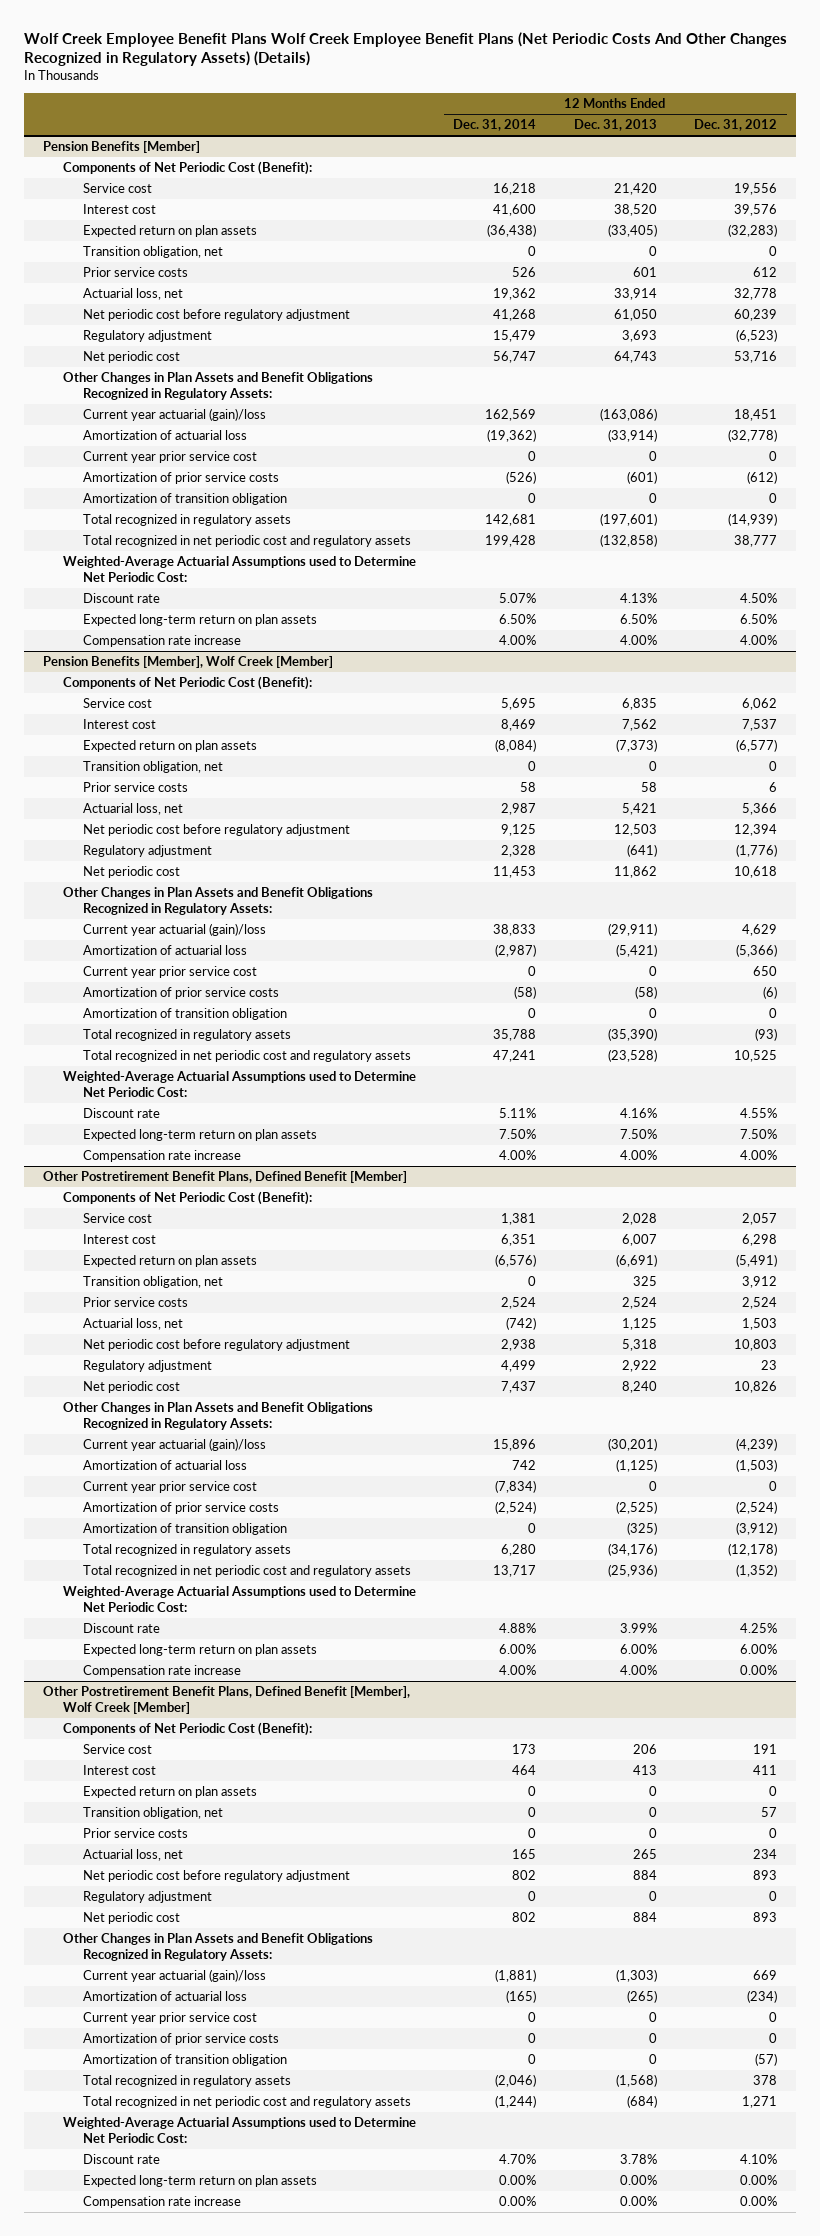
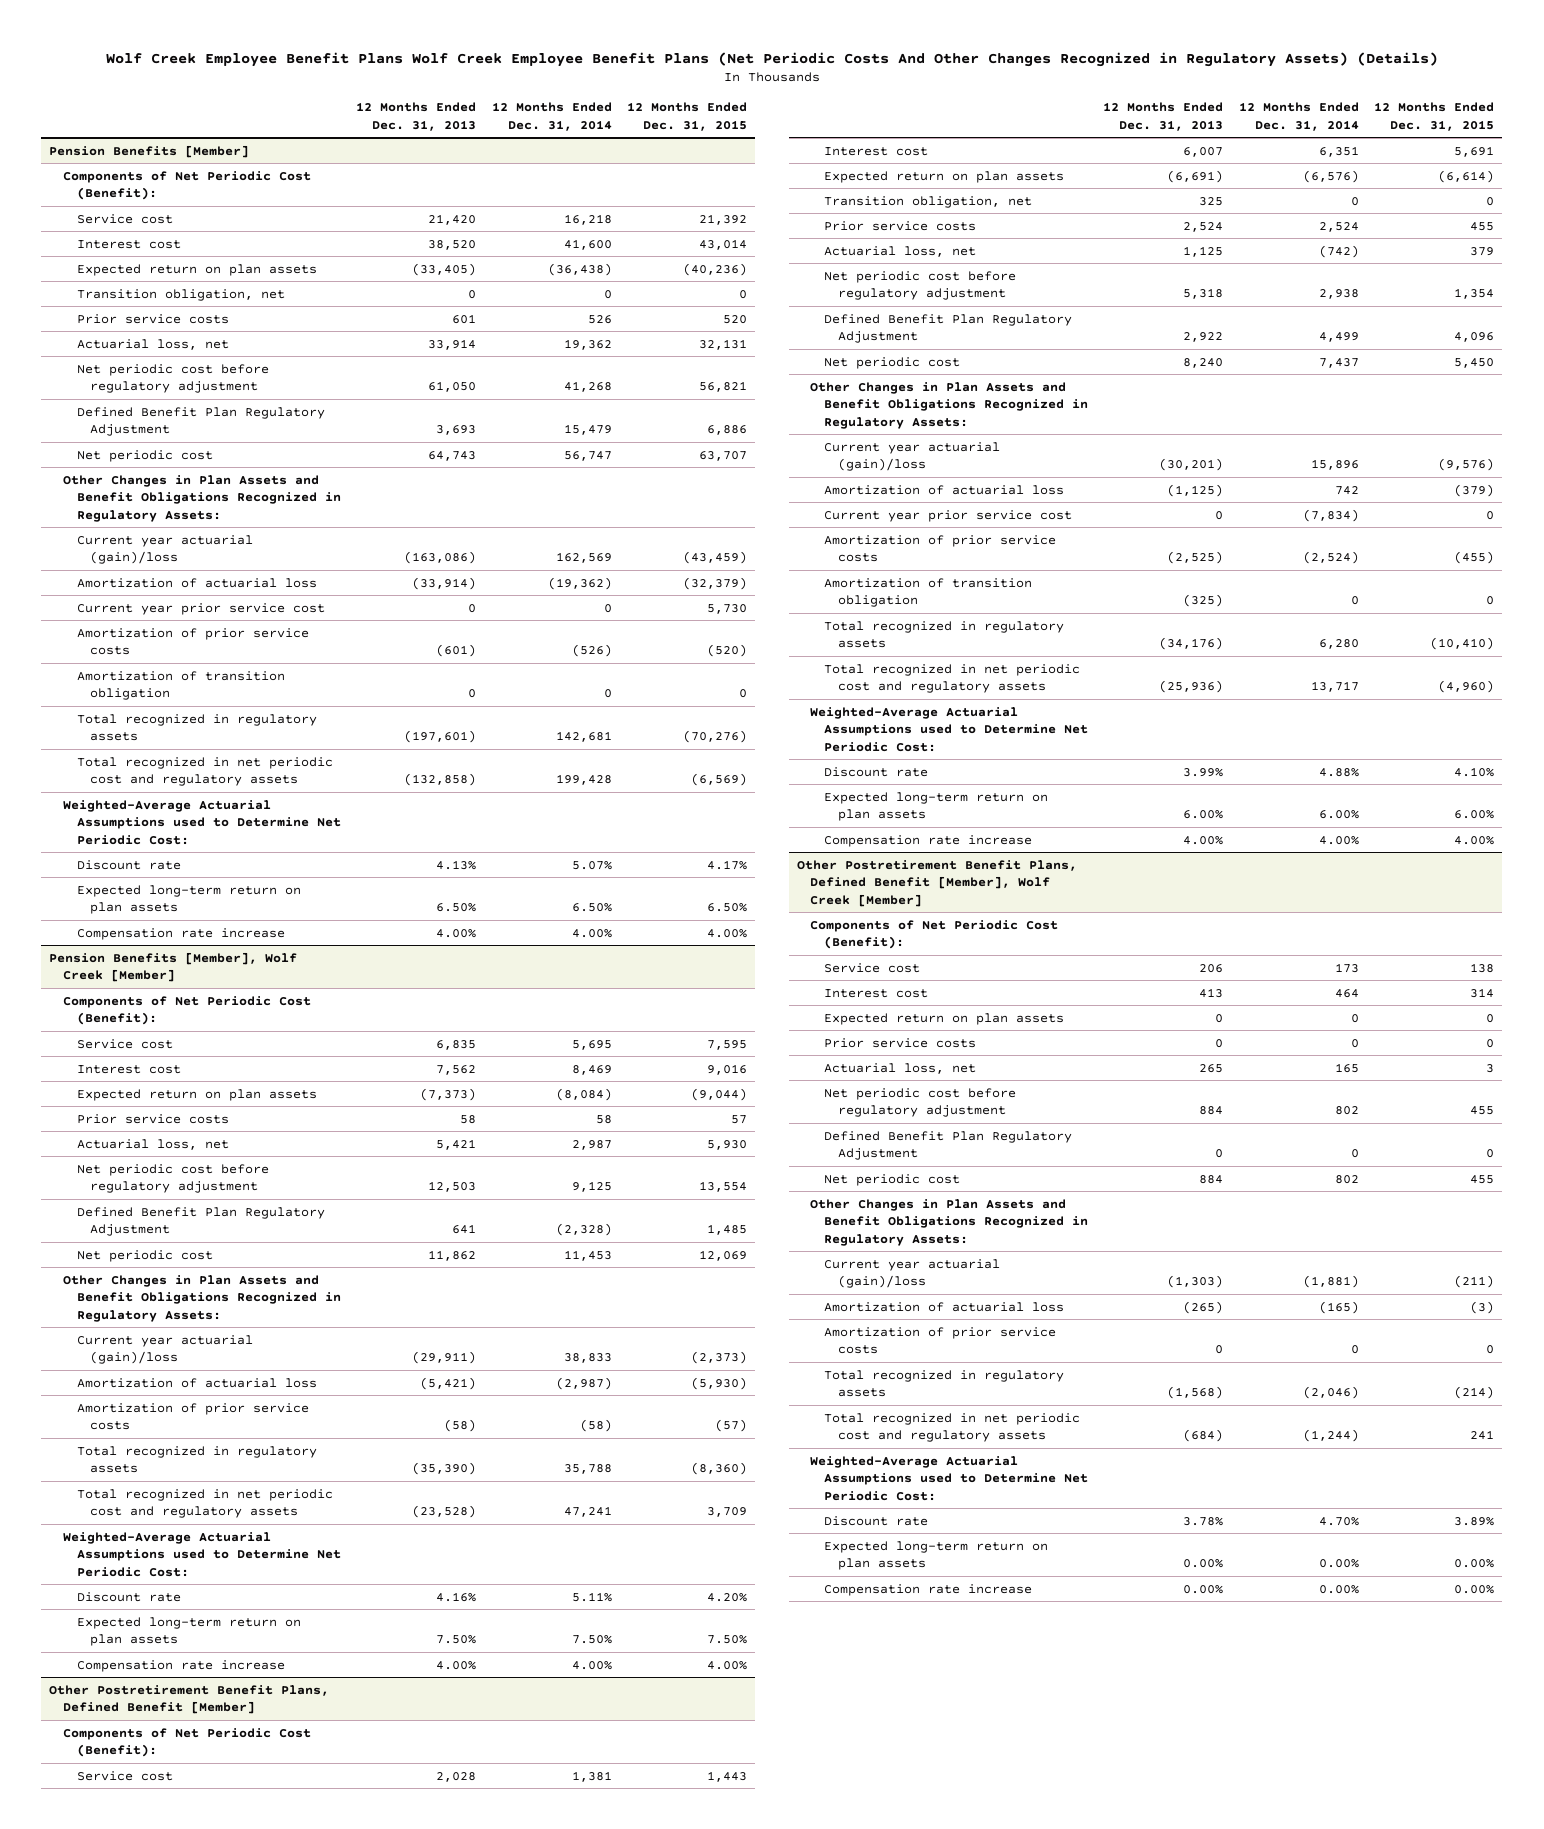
[694,119,778,132] Dec. 31, 2012 -> none
none -> [627,102,748,131] 12 Months Ended Dec. 31, 2015
[82,330,212,343] Regulatory adjustment -> [76,406,325,437] Defined Benefit Plan Regulatory Adjustment
[82,761,223,774] Transition obligation, net -> none
[82,845,212,858] Regulatory adjustment -> [76,1206,325,1237] Defined Benefit Plan Regulatory Adjustment
[501,845,537,858] 2,328 -> [555,1223,612,1237] (2,328)
[626,844,657,858] (641) -> [452,1224,477,1235] 641
[82,966,257,979] Current year prior service cost -> none
[82,1008,287,1021] Amortization of transition obligation -> none
[82,1360,212,1373] Regulatory adjustment -> [823,313,1072,344] Defined Benefit Plan Regulatory Adjustment
[82,1807,223,1820] Transition obligation, net -> none
[82,1891,212,1904] Regulatory adjustment -> [823,1130,1072,1161] Defined Benefit Plan Regulatory Adjustment
[82,2012,257,2025] Current year prior service cost -> none
[82,2054,287,2067] Amortization of transition obligation -> none

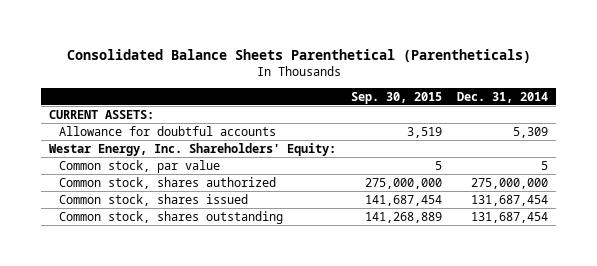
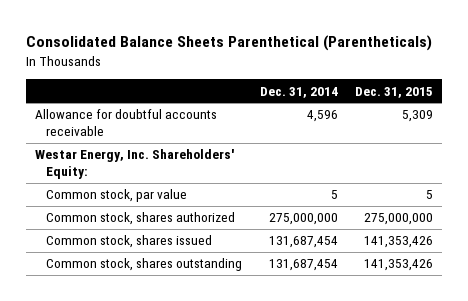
[351,91,443,104] Sep. 30, 2015 -> none
none -> [354,86,433,98] Dec. 31, 2015
[48,109,154,119] CURRENT ASSETS: -> none
[59,125,277,136] Allowance for doubtful accounts -> [34,109,217,137] Allowance for doubtful accounts receivable
[513,126,549,138] 5,309 -> [306,110,338,123] 4,596

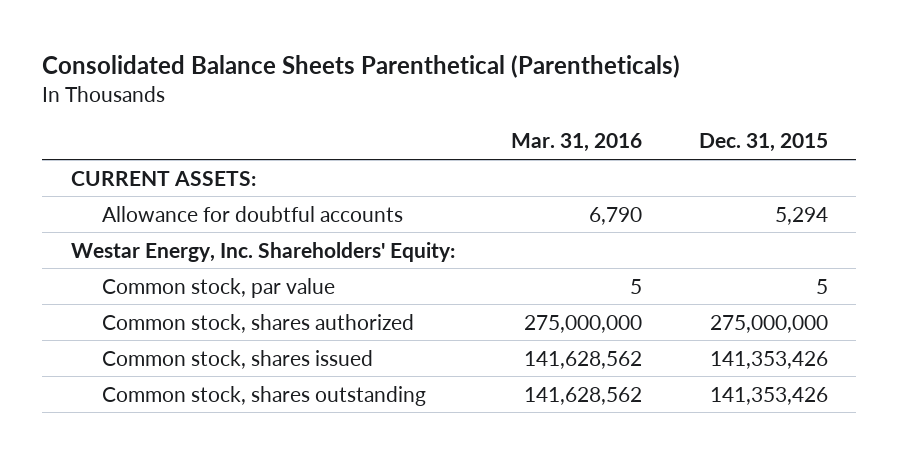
[259,86,338,98] Dec. 31, 2014 -> none
none -> [511,133,643,153] Mar. 31, 2016
none -> [70,170,256,186] CURRENT ASSETS:
[34,109,217,137] Allowance for doubtful accounts receivable -> [101,205,403,222] Allowance for doubtful accounts
[401,110,433,123] 5,309 -> [775,206,829,225] 5,294

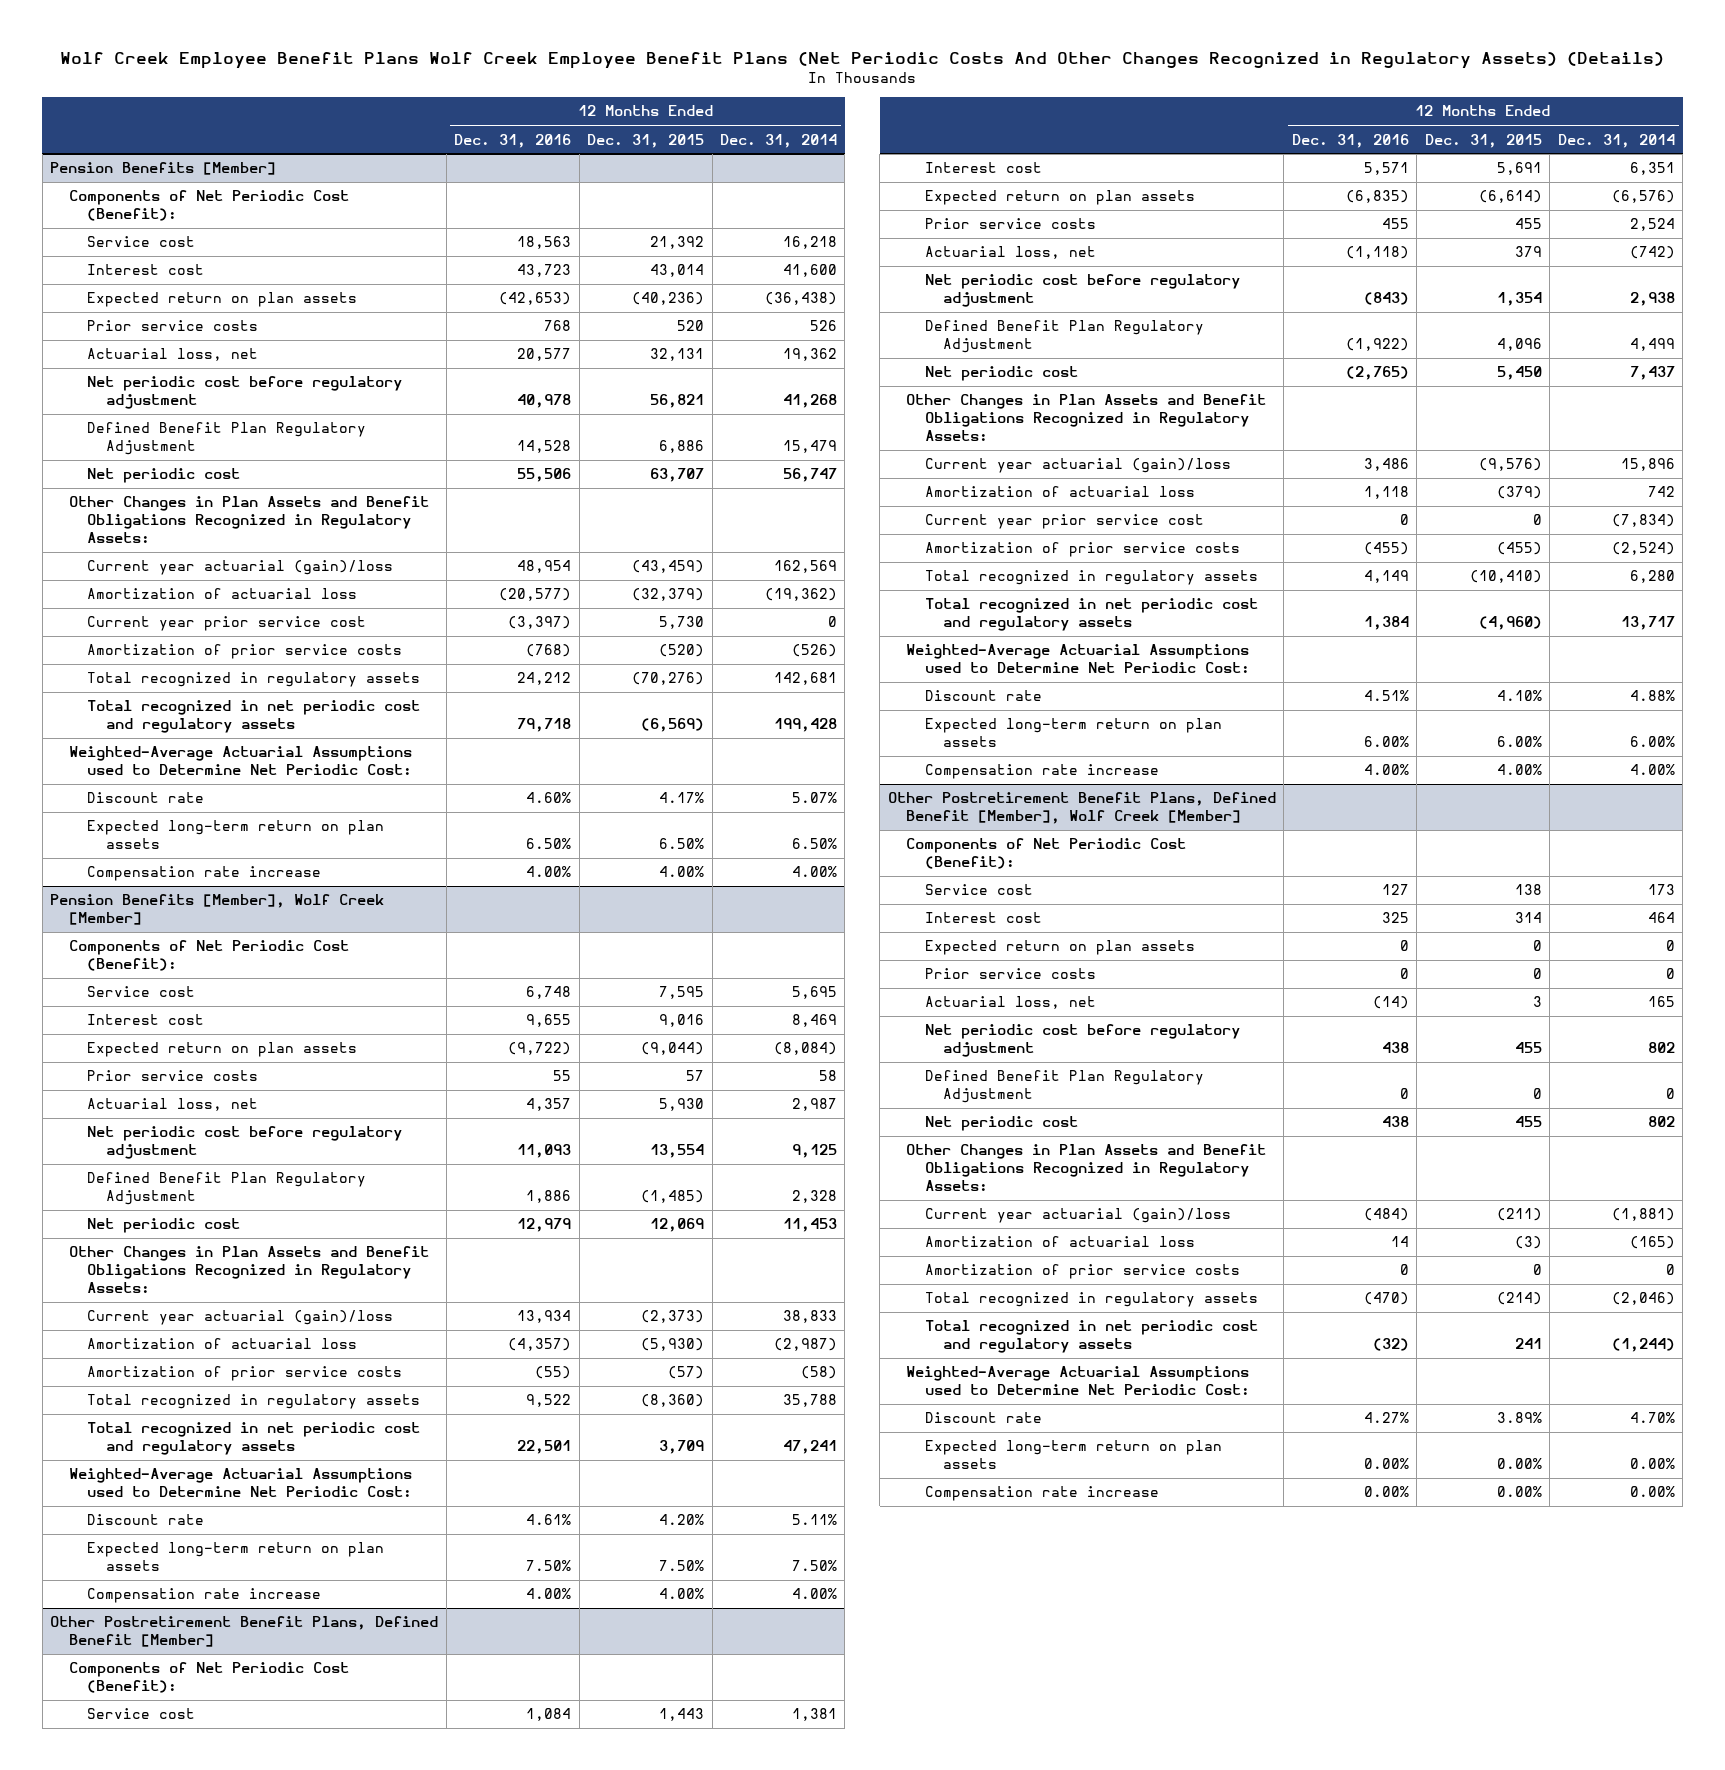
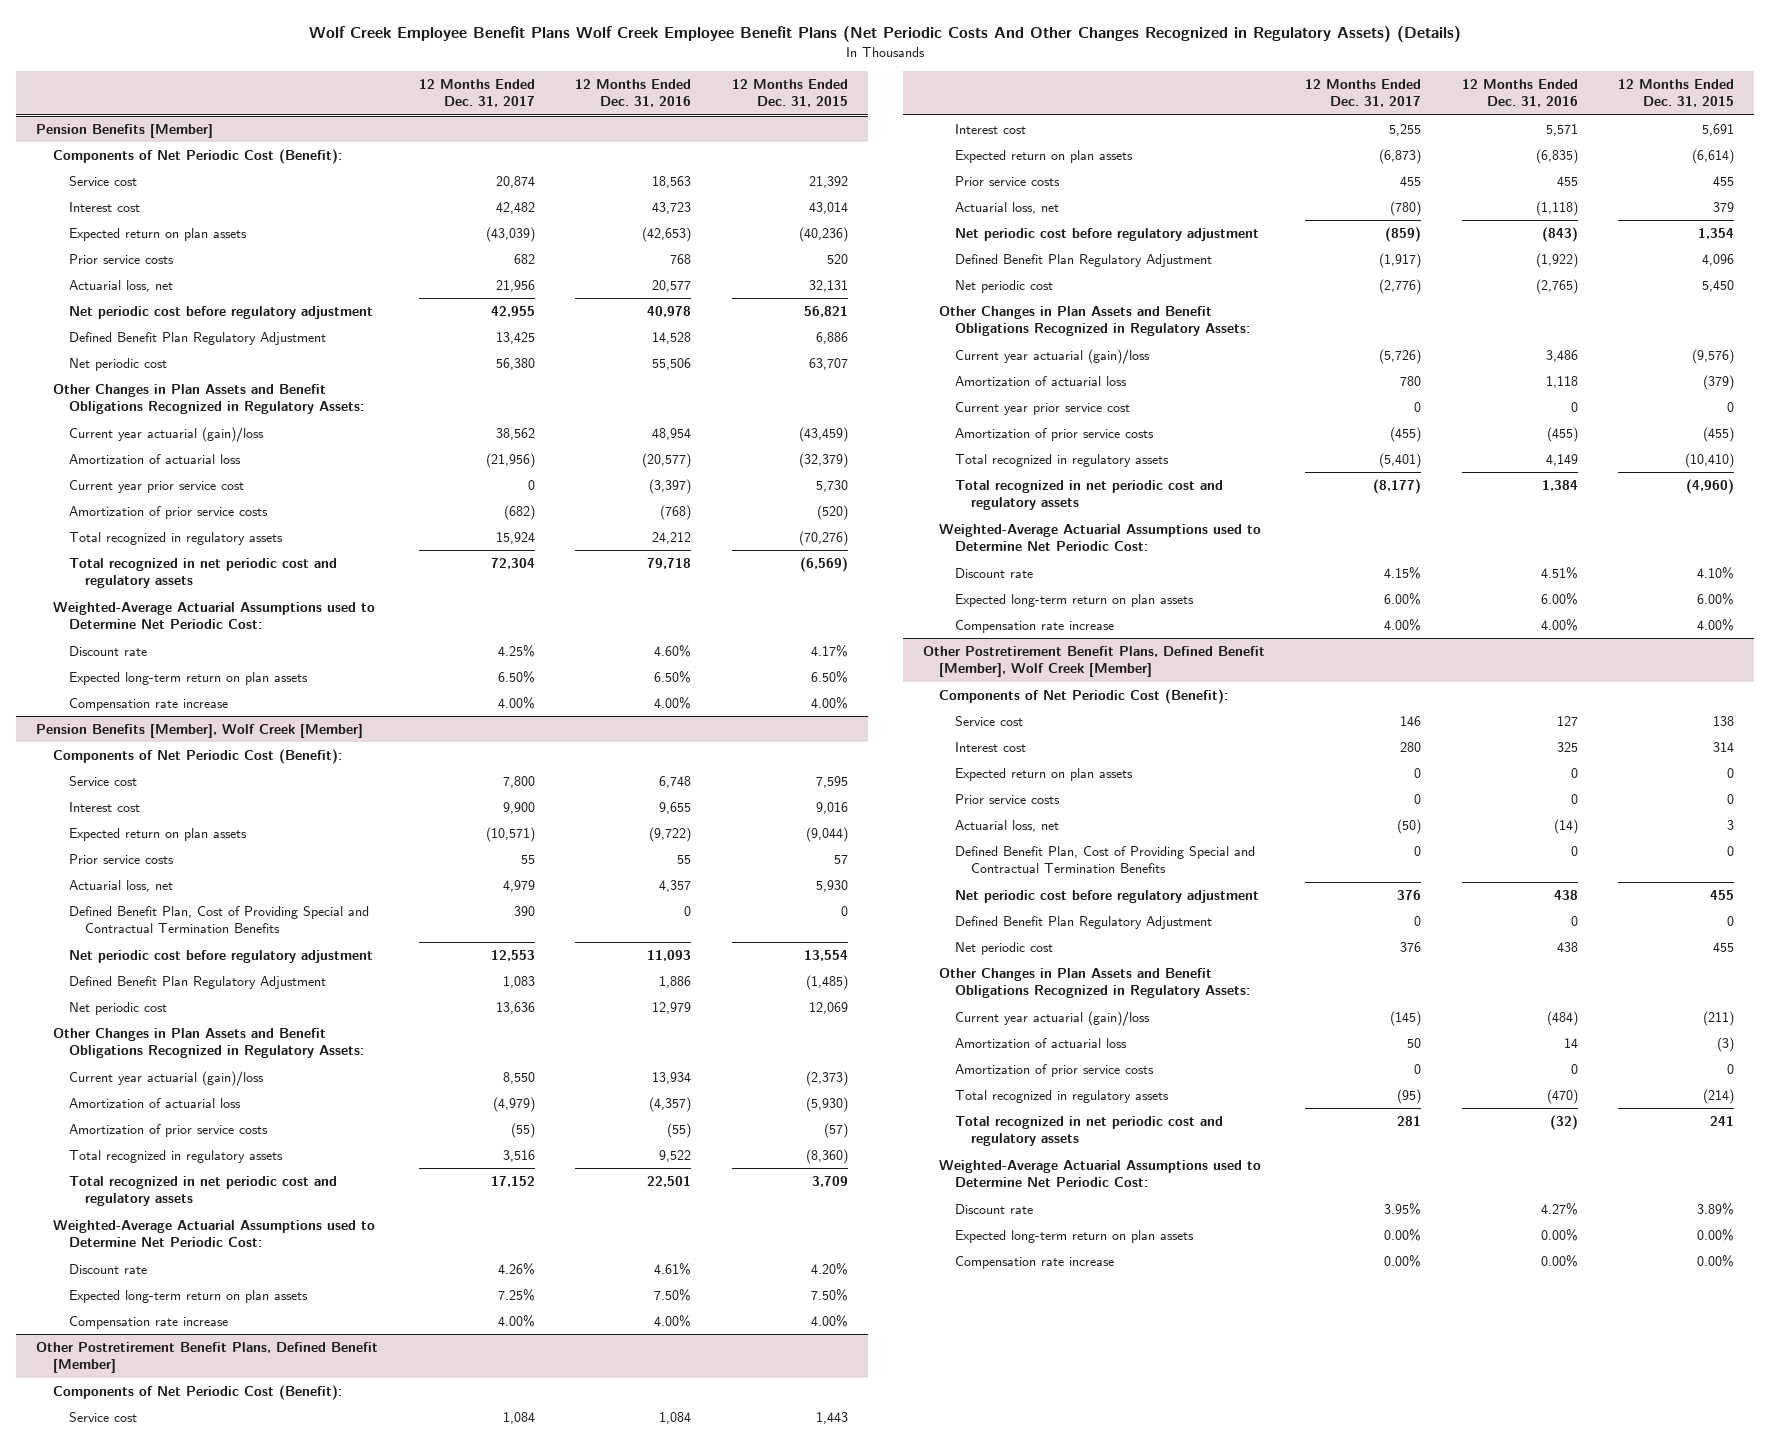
[720,133,838,148] Dec. 31, 2014 -> none
none -> [418,78,535,108] 12 Months Ended Dec. 31, 2017
none -> [68,906,369,934] Defined Benefit Plan, Cost of Providing Special and Contractual Termination Benefits
none -> [955,846,1256,874] Defined Benefit Plan, Cost of Providing Special and Contractual Termination Benefits

